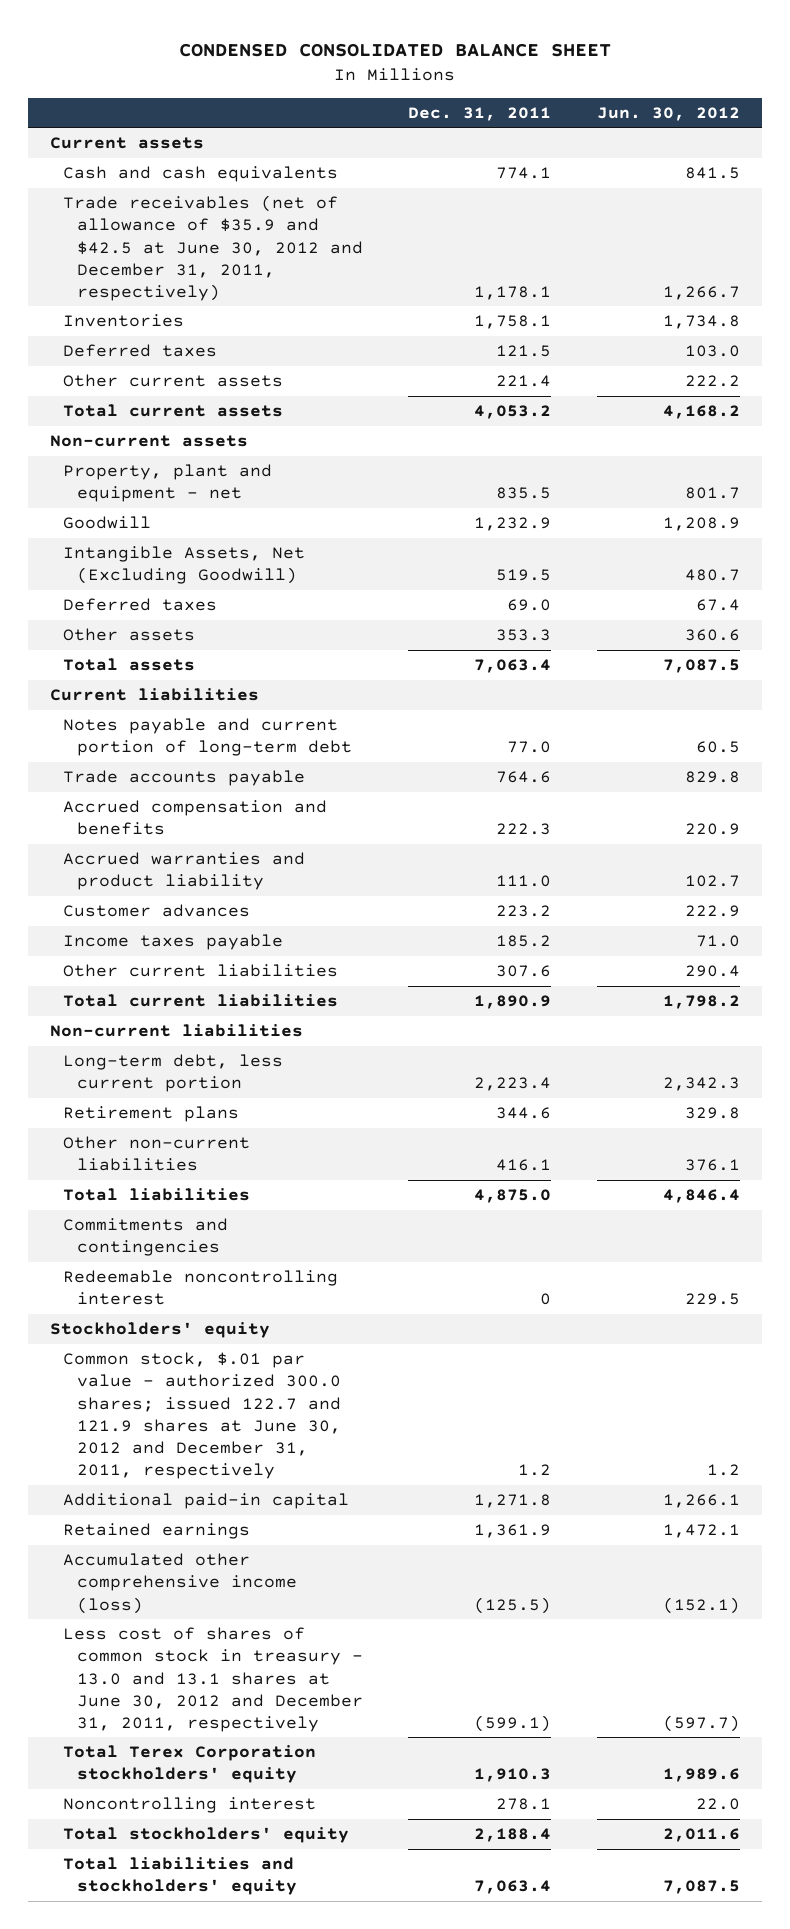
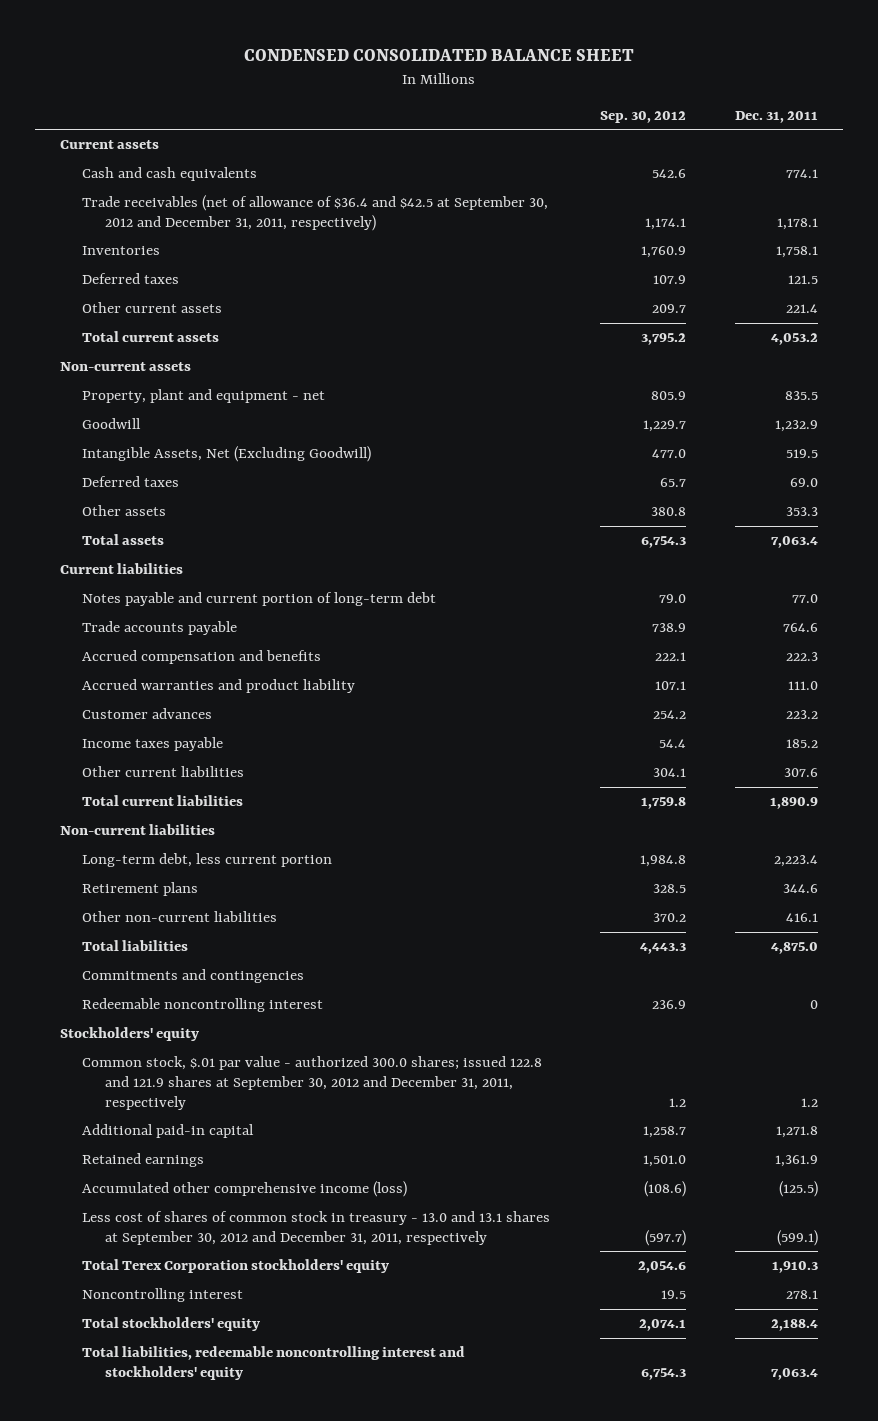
[596,106,740,121] Jun. 30, 2012 -> none
none -> [599,110,686,123] Sep. 30, 2012
[63,195,363,302] Trade receivables (net of allowance of $35.9 and $42.5 at June 30, 2012 and December 31, 2011, respectively) -> [82,195,549,231] Trade receivables (net of allowance of $36.4 and $42.5 at September 30, 2012 and December 31, 2011, respectively)
[63,1352,341,1480] Common stock, $.01 par value - authorized 300.0 shares; issued 122.7 and 121.9 shares at June 30, 2012 and December 31, 2011, respectively -> [82,1056,543,1110] Common stock, $.01 par value - authorized 300.0 shares; issued 122.8 and 121.9 shares at September 30, 2012 and December 31, 2011, respectively
[63,1627,363,1733] Less cost of shares of common stock in treasury - 13.0 and 13.1 shares at June 30, 2012 and December 31, 2011, respectively -> [82,1211,551,1245] Less cost of shares of common stock in treasury - 13.0 and 13.1 shares at September 30, 2012 and December 31, 2011, respectively
[63,1857,297,1896] Total liabilities and stockholders' equity -> [82,1346,466,1380] Total liabilities, redeemable noncontrolling interest and stockholders' equity

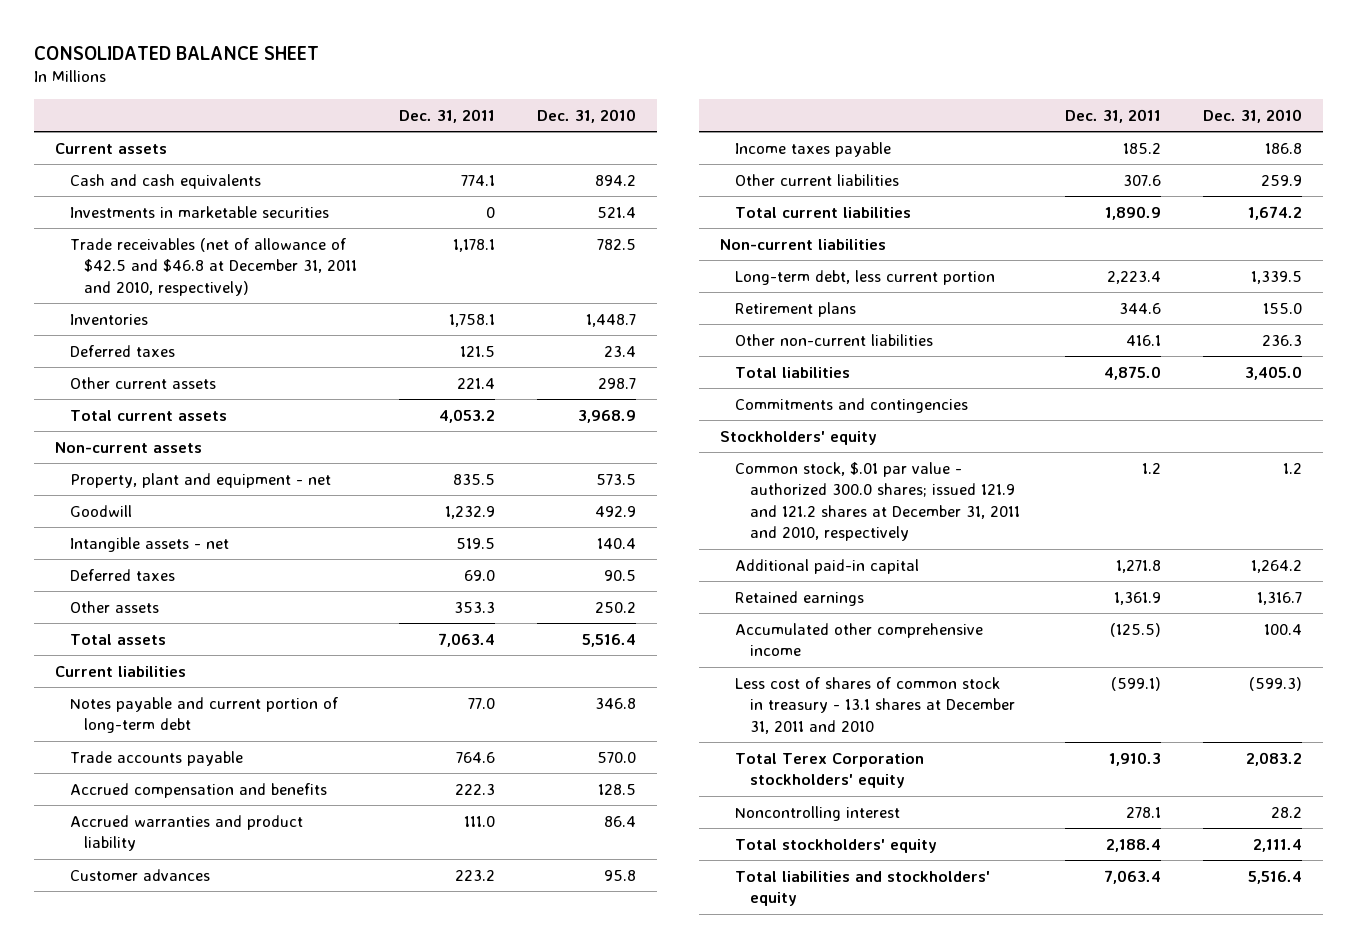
[243,49,634,62] CONDENSED CONSOLIDATED BALANCE SHEET -> [33,45,319,60] CONSOLIDATED BALANCE SHEET
[599,110,686,123] Sep. 30, 2012 -> none
none -> [537,108,637,123] Dec. 31, 2010
none -> [69,205,329,218] Investments in marketable securities
[82,195,549,231] Trade receivables (net of allowance of $36.4 and $42.5 at September 30, 2012 and December 31, 2011, respectively) -> [69,237,358,296] Trade receivables (net of allowance of $42.5 and $46.8 at December 31, 2011 and 2010, respectively)
[82,446,372,463] Intangible Assets, Net (Excluding Goodwill) -> [69,536,229,552] Intangible assets - net
[82,998,324,1013] Redeemable noncontrolling interest -> none
[82,1056,543,1110] Common stock, $.01 par value - authorized 300.0 shares; issued 122.8 and 121.9 shares at September 30, 2012 and December 31, 2011, respectively -> [734,461,1020,542] Common stock, $.01 par value - authorized 300.0 shares; issued 121.9 and 121.2 shares at December 31, 2011 and 2010, respectively
[82,1181,408,1198] Accumulated other comprehensive income (loss) -> [734,622,983,657] Accumulated other comprehensive income
[82,1211,551,1245] Less cost of shares of common stock in treasury - 13.0 and 13.1 shares at September 30, 2012 and December 31, 2011, respectively -> [734,676,1015,734] Less cost of shares of common stock in treasury - 13.1 shares at December 31, 2011 and 2010
[82,1346,466,1380] Total liabilities, redeemable noncontrolling interest and stockholders' equity -> [734,870,990,907] Total liabilities and stockholders' equity

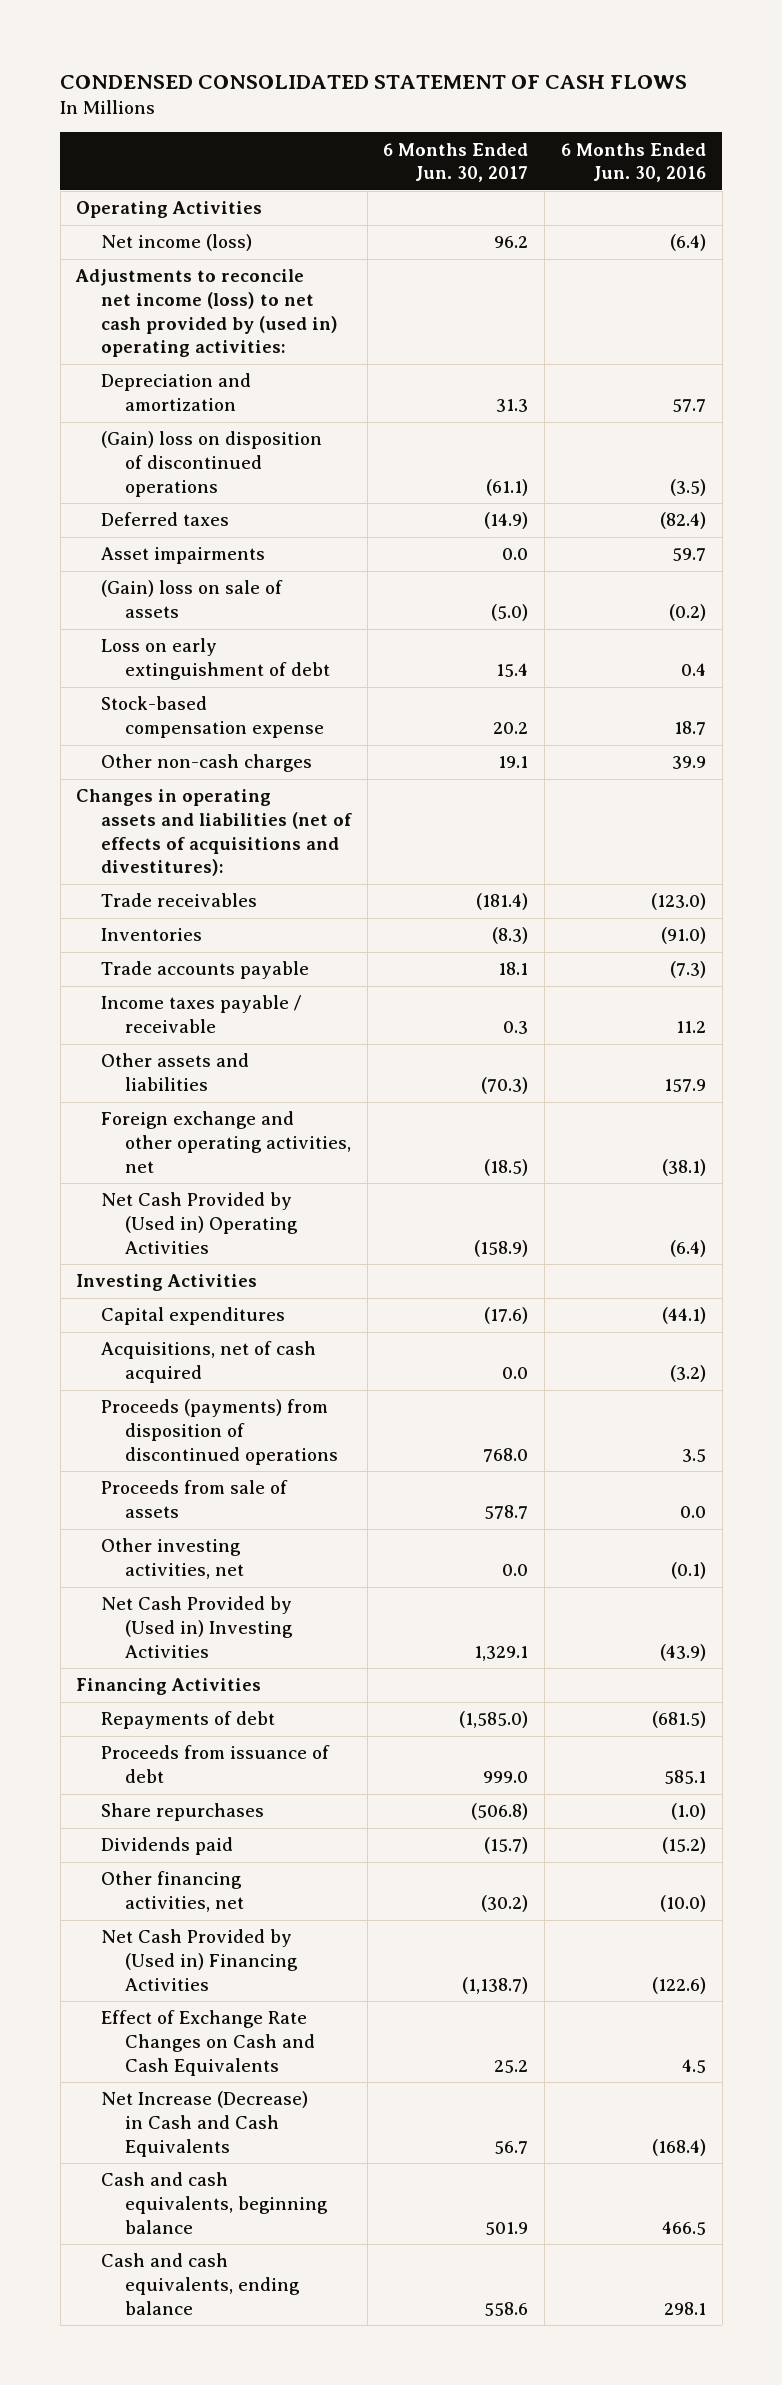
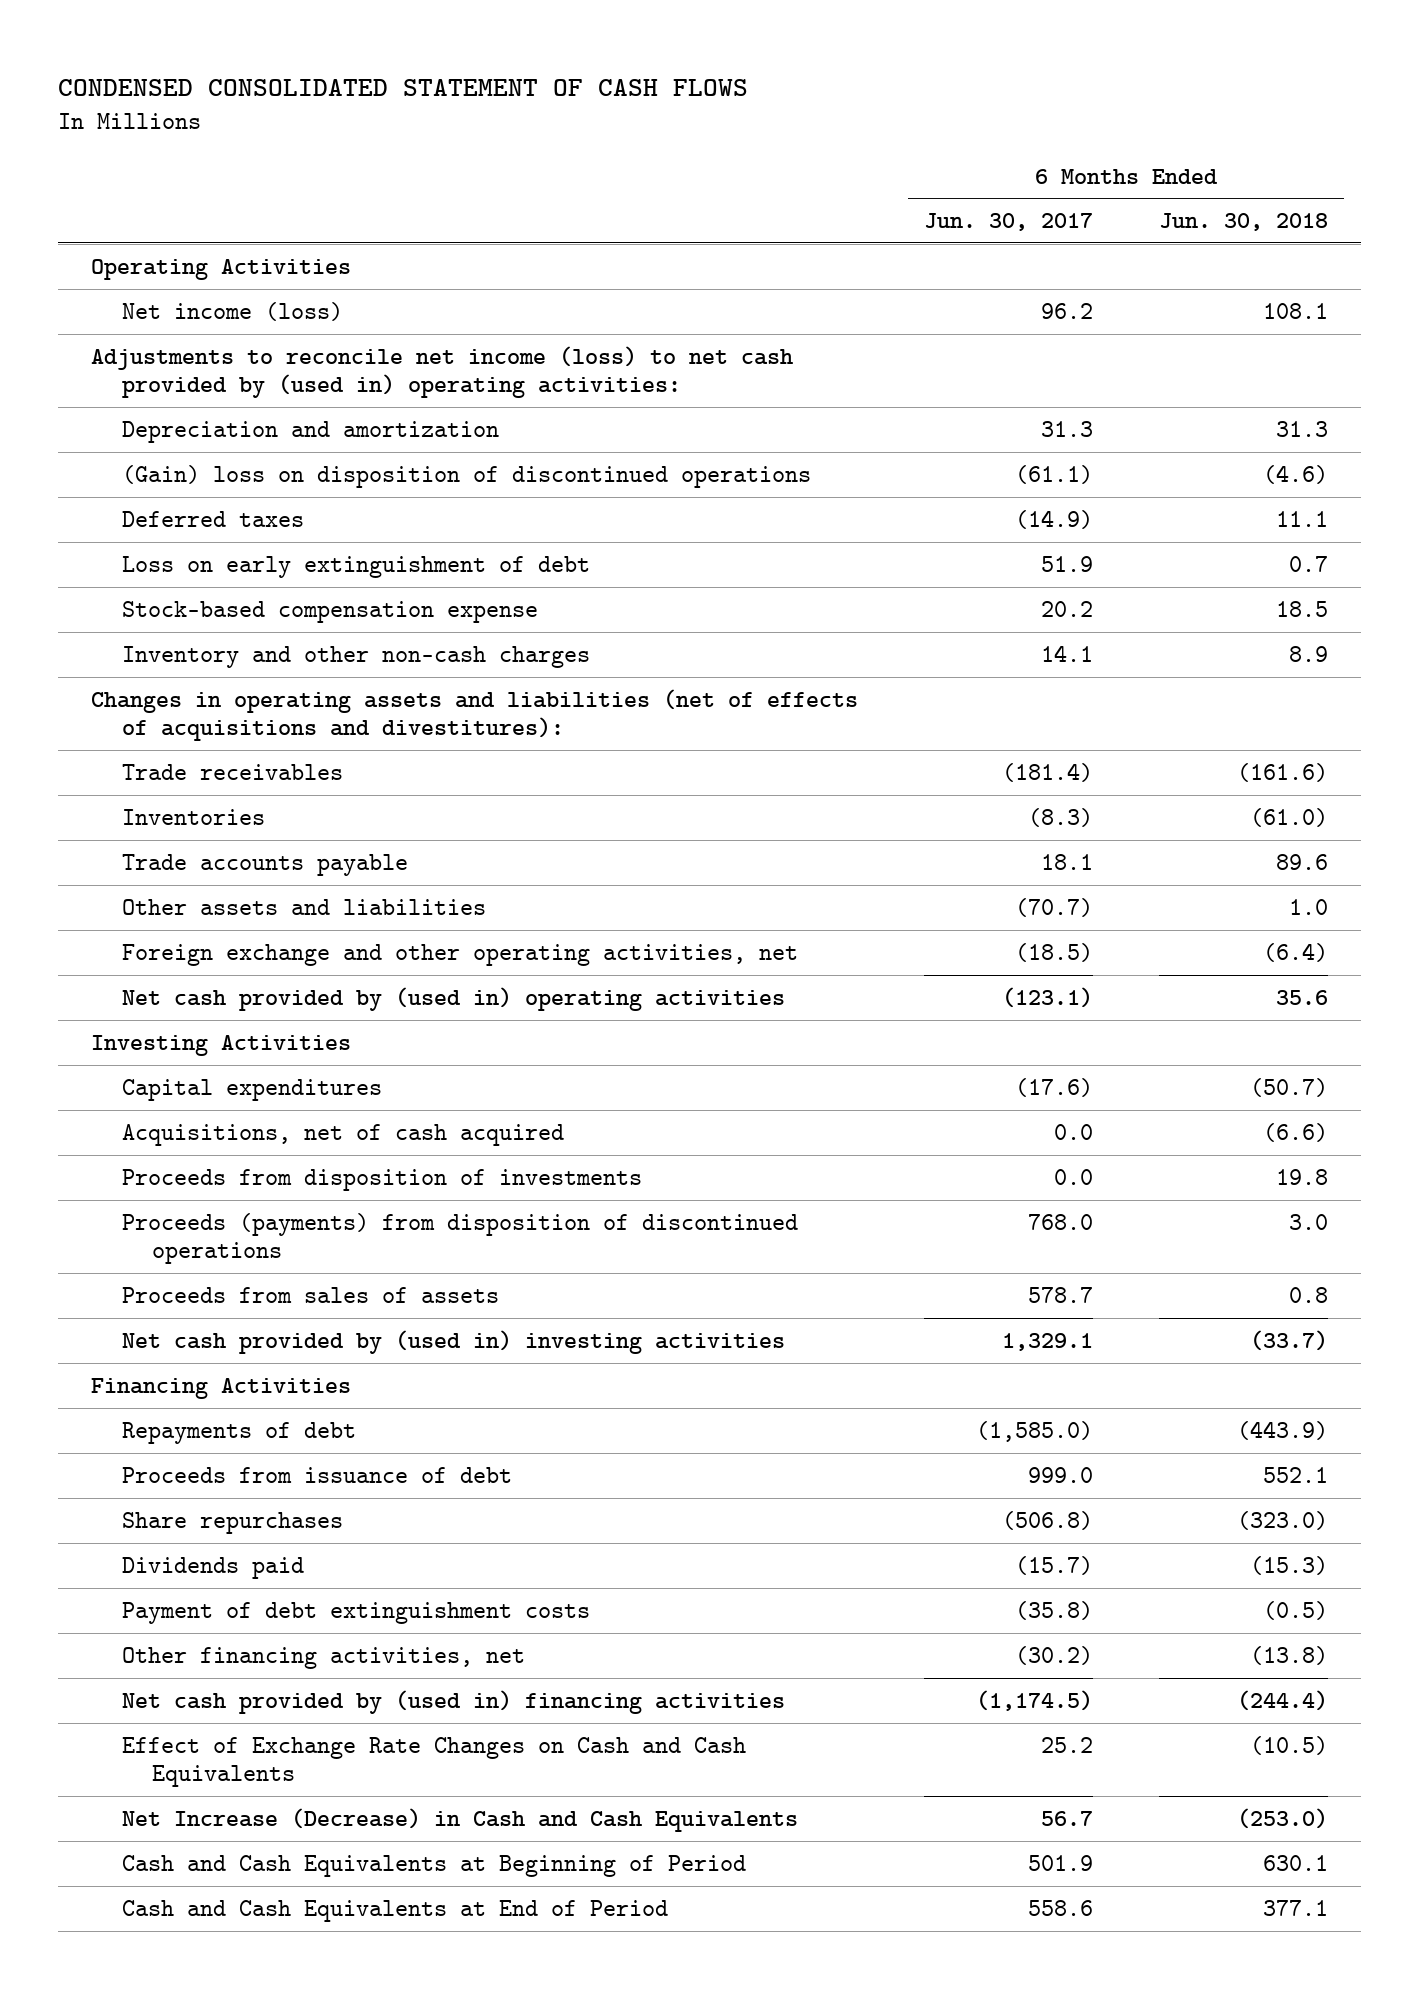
[560,142,706,183] 6 Months Ended Jun. 30, 2016 -> none
none -> [1158,213,1328,232] Jun. 30, 2018
[100,547,265,565] Asset impairments -> none
[100,580,283,618] (Gain) loss on sale of assets -> none
[496,662,529,677] 15.4 -> [1041,555,1094,572] 51.9
[100,754,312,773] Other non-cash charges -> [121,645,590,668] Inventory and other non-cash charges
[498,756,529,769] 19.1 -> [1041,644,1094,662] 14.1
[100,995,302,1033] Income taxes payable / receivable -> none
[481,1076,529,1094] (70.3) -> [1015,897,1094,917] (70.7)
[100,1192,299,1254] Net Cash Provided by (Used in) Operating Activities -> [121,986,785,1011] Net cash provided by (used in) operating activities
[474,1239,529,1257] (158.9) -> [1002,986,1094,1008] (123.1)
none -> [121,1168,642,1191] Proceeds from disposition of investments
[100,1538,245,1579] Other investing activities, net -> none
[100,1480,288,1518] Proceeds from sale of assets -> [121,1286,499,1303] Proceeds from sales of assets
[100,1596,294,1658] Net Cash Provided by (Used in) Investing Activities -> [121,1329,785,1354] Net cash provided by (used in) investing activities
none -> [121,1601,590,1624] Payment of debt extinguishment costs
[100,1929,299,1991] Net Cash Provided by (Used in) Financing Activities -> [121,1689,785,1714] Net cash provided by (used in) financing activities
[462,1976,529,1994] (1,138.7) -> [976,1689,1094,1711] (1,174.5)
[100,2172,329,2234] Cash and cash equivalents, beginning balance -> [121,1854,746,1877] Cash and Cash Equivalents at Beginning of Period
[100,2253,301,2315] Cash and cash equivalents, ending balance -> [121,1899,668,1922] Cash and Cash Equivalents at End of Period

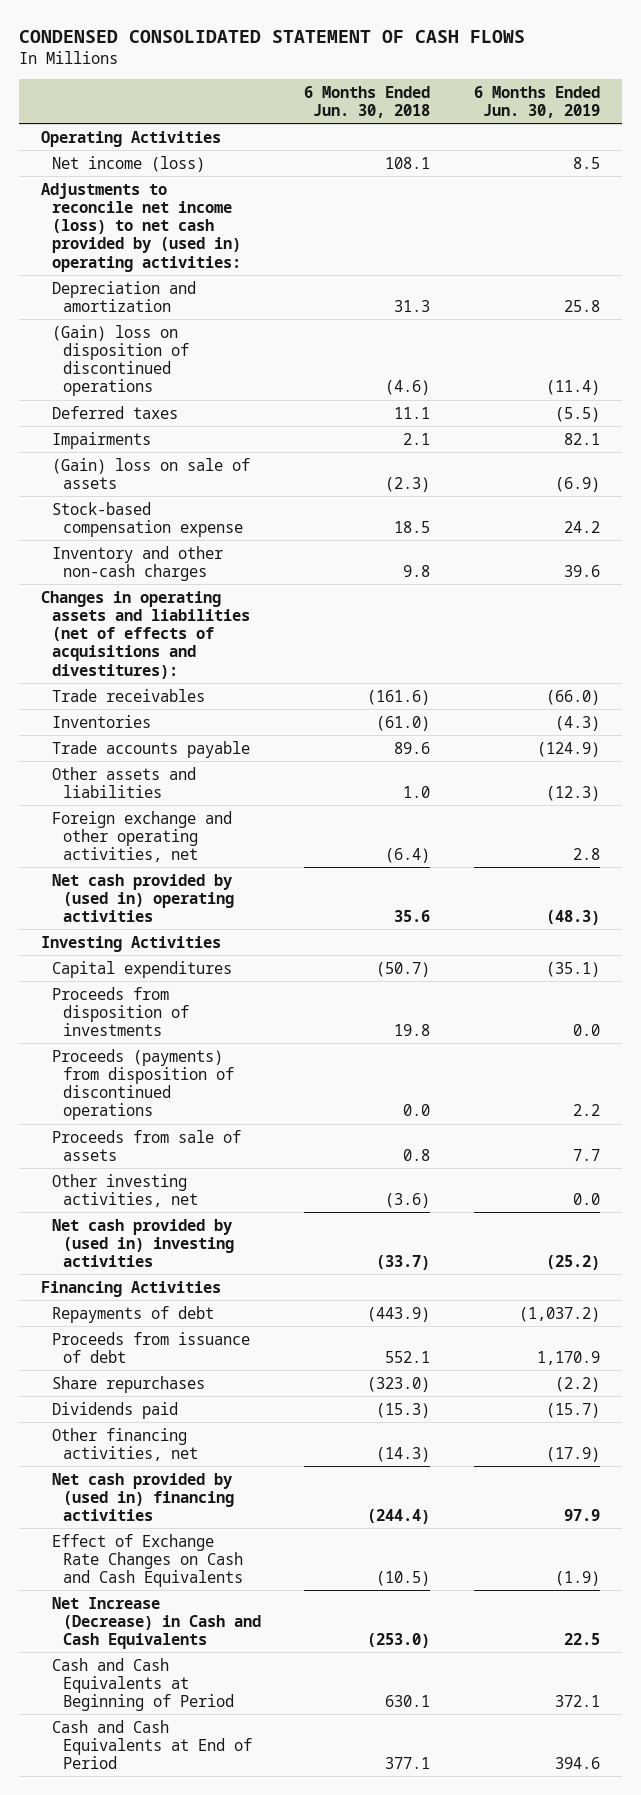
[924,213,1094,232] Jun. 30, 2017 -> none
none -> [474,85,601,118] 6 Months Ended Jun. 30, 2019
[121,555,590,578] Loss on early extinguishment of debt -> none
none -> [51,431,151,449] Impairments
none -> [51,457,250,489] (Gain) loss on sale of assets
[1288,645,1328,662] 8.9 -> [403,564,431,577] 9.8
[121,1123,564,1146] Acquisitions, net of cash acquired -> none
[1288,1213,1328,1230] 3.0 -> [403,1104,431,1117] 0.0
[121,1286,499,1303] Proceeds from sales of assets -> [51,1129,241,1161] Proceeds from sale of assets
none -> [51,1173,198,1207] Other investing activities, net
[121,1601,590,1624] Payment of debt extinguishment costs -> none
[1249,1645,1328,1665] (13.8) -> [376,1446,431,1462] (14.3)

